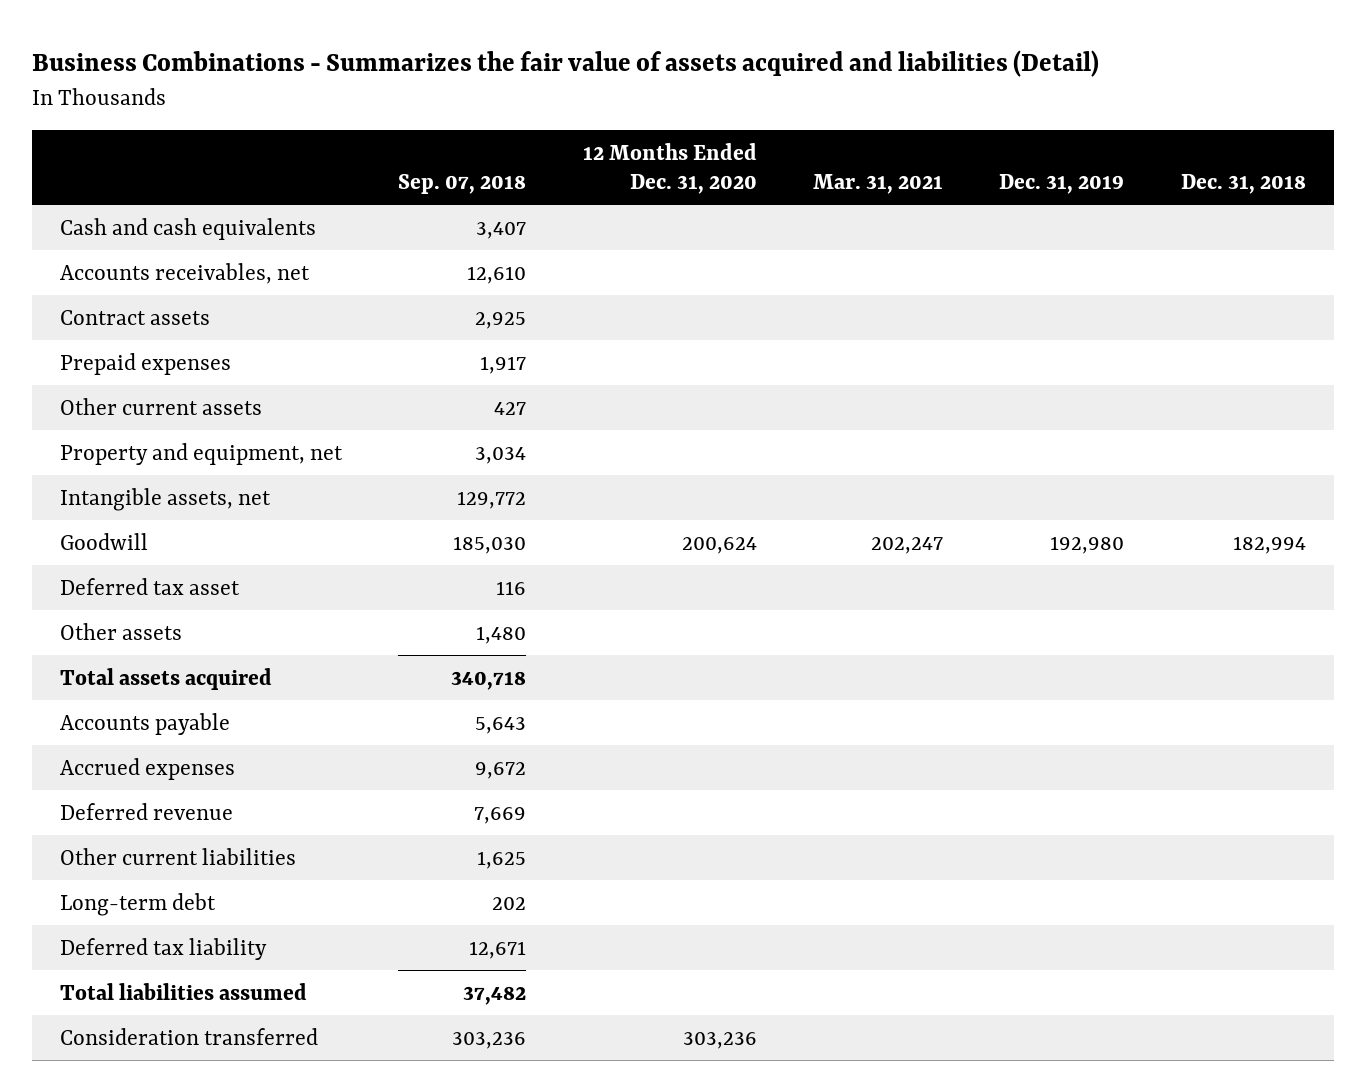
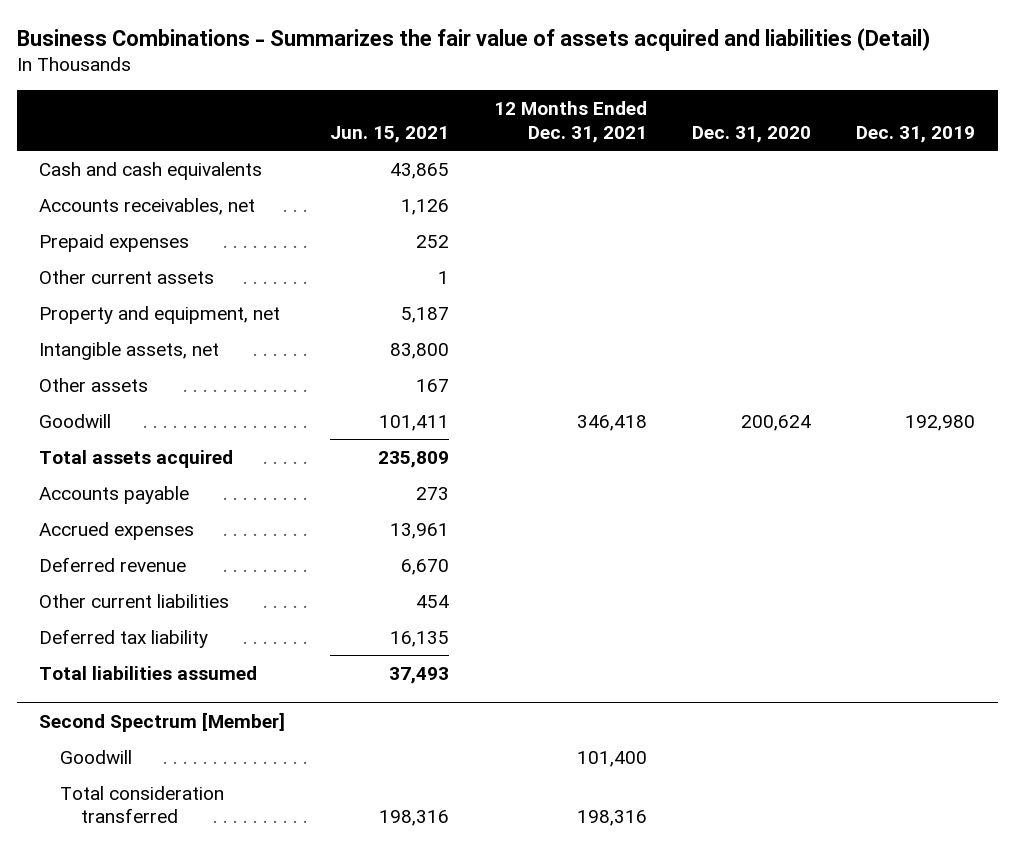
[398,173,527,194] Sep. 07, 2018 -> none
[582,142,757,194] 12 Months Ended Dec. 31, 2020 -> none
[813,173,944,194] Mar. 31, 2021 -> none
[1180,173,1306,194] Dec. 31, 2018 -> none
none -> [330,125,450,143] Jun. 15, 2021
none -> [494,101,648,143] 12 Months Ended Dec. 31, 2021
none -> [692,125,812,143] Dec. 31, 2020
[60,309,211,325] Contract assets -> none
[60,577,241,595] Deferred tax asset -> none
[60,532,149,550] Goodwill -> [39,413,112,428] Goodwill
[60,892,217,916] Long-term debt -> none
[60,1027,319,1045] Consideration transferred -> none
none -> [39,711,286,732] Second Spectrum [Member]
none -> [60,749,133,764] Goodwill
none -> [60,785,225,824] Total consideration transferred

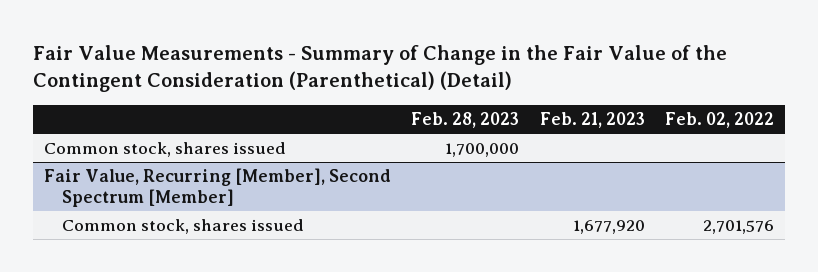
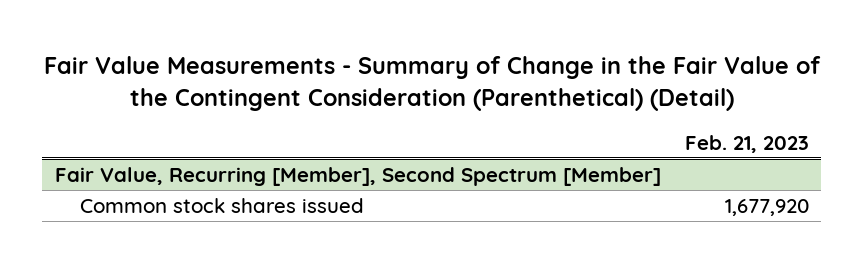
[411,112,520,129] Feb. 28, 2023 -> none
[665,112,775,129] Feb. 02, 2022 -> none
[43,142,286,158] Common stock, shares issued -> none
[62,219,305,235] Common stock, shares issued -> [80,197,365,213] Common stock shares issued

